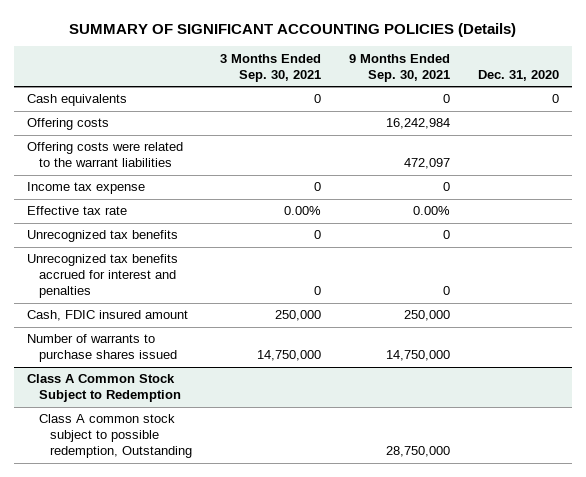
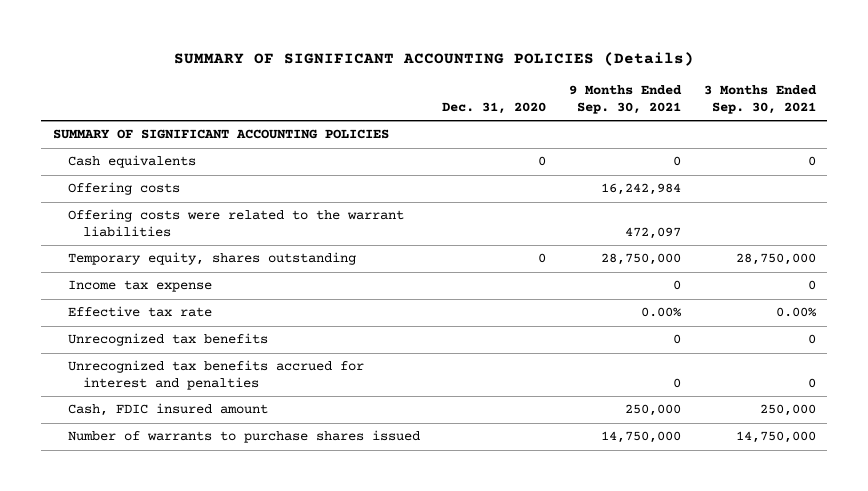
none -> [52,129,389,140] SUMMARY OF SIGNIFICANT ACCOUNTING POLICIES
none -> [67,252,356,266] Temporary equity, shares outstanding
[27,374,181,403] Class A Common Stock Subject to Redemption -> none
[38,414,193,459] Class A common stock subject to possible redemption, Outstanding -> none

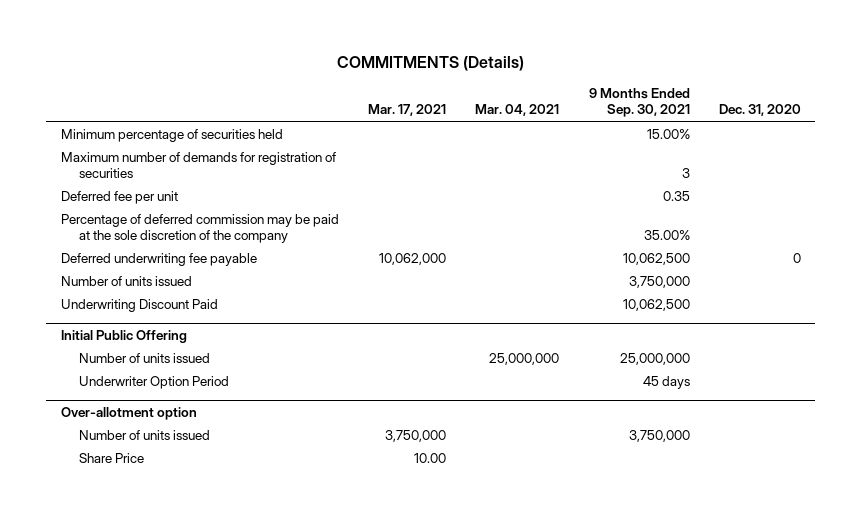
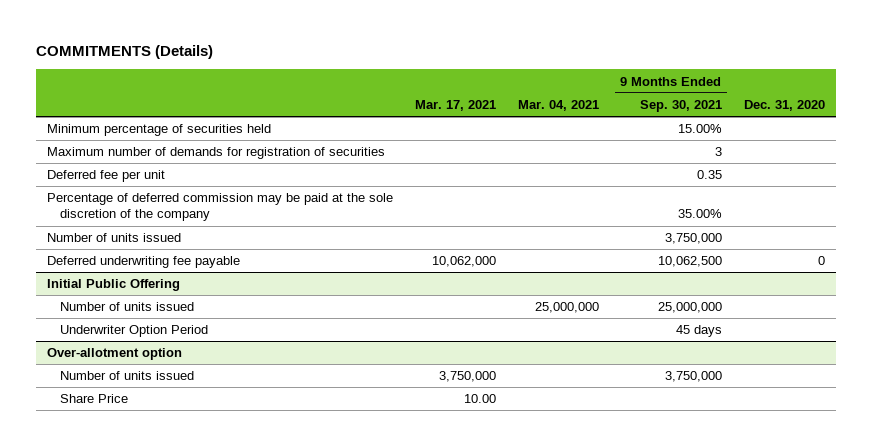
[61,298,219,312] Underwriting Discount Paid -> none
[61,252,258,266] Deferred underwriting fee payable -> [47,256,241,269] Deferred underwriting fee payable

